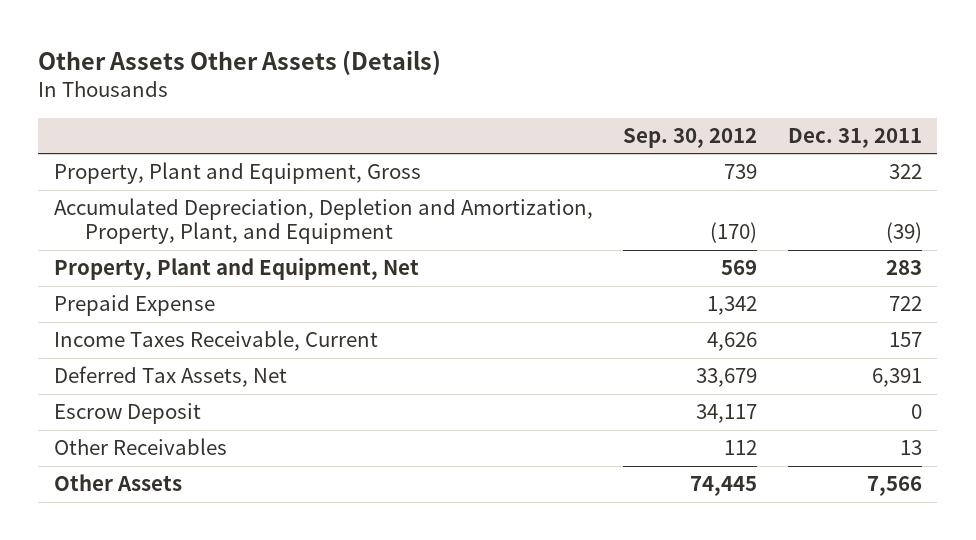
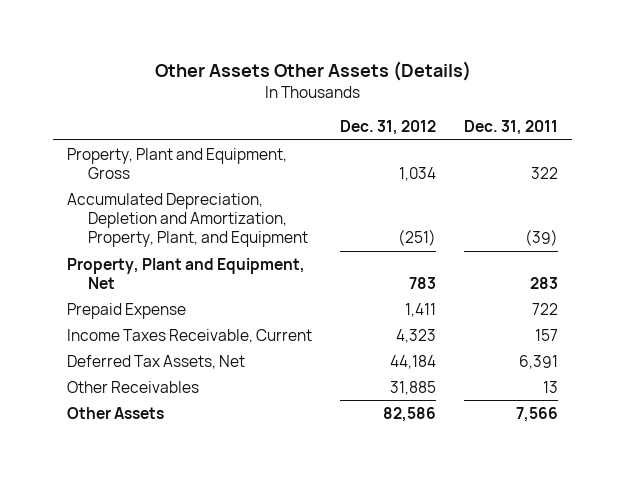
[623,127,758,148] Sep. 30, 2012 -> none
none -> [340,120,437,136] Dec. 31, 2012
[53,403,201,425] Escrow Deposit -> none

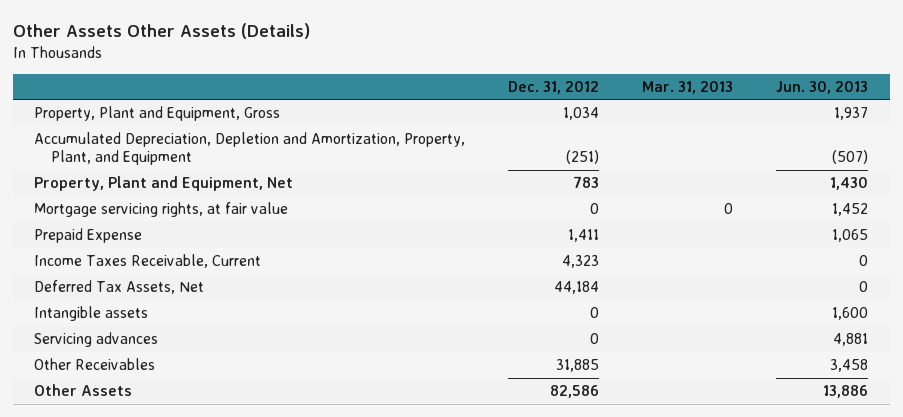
[464,120,559,136] Dec. 31, 2011 -> none
none -> [642,80,734,94] Mar. 31, 2013
none -> [776,80,869,94] Jun. 30, 2013
none -> [34,202,289,218] Mortgage servicing rights, at fair value
none -> [34,306,149,322] Intangible assets
none -> [34,332,159,348] Servicing advances

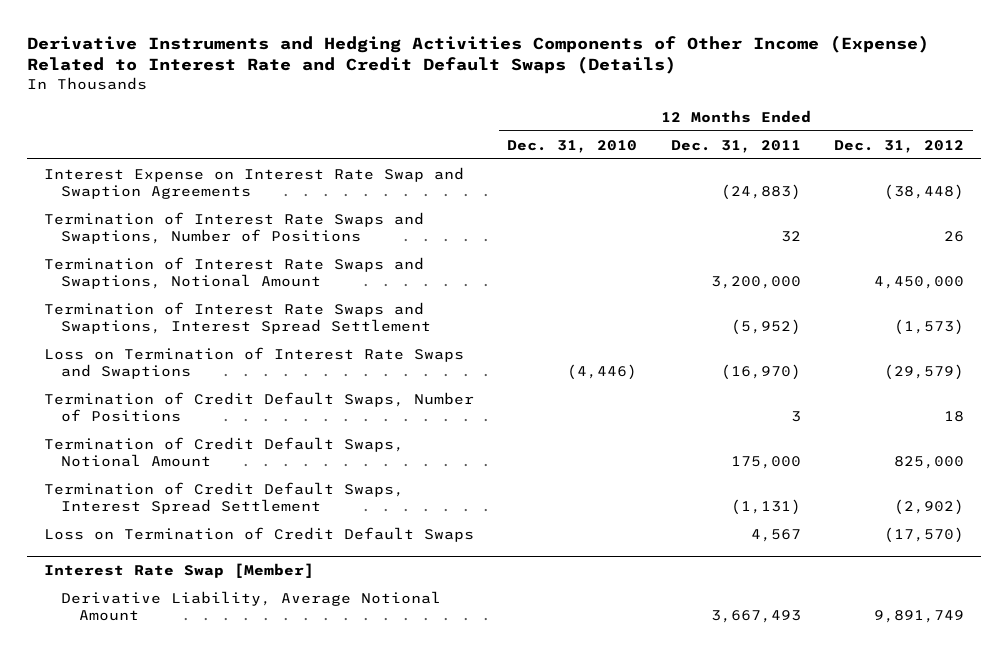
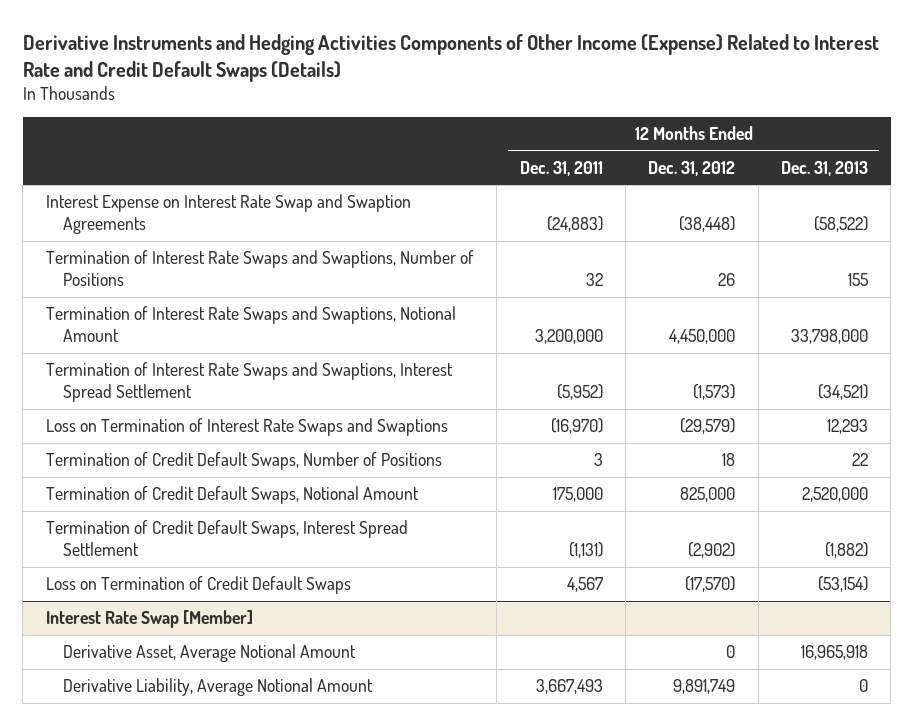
[507,139,638,153] Dec. 31, 2010 -> none
none -> [780,160,868,176] Dec. 31, 2013
none -> [62,644,356,663] Derivative Asset, Average Notional Amount

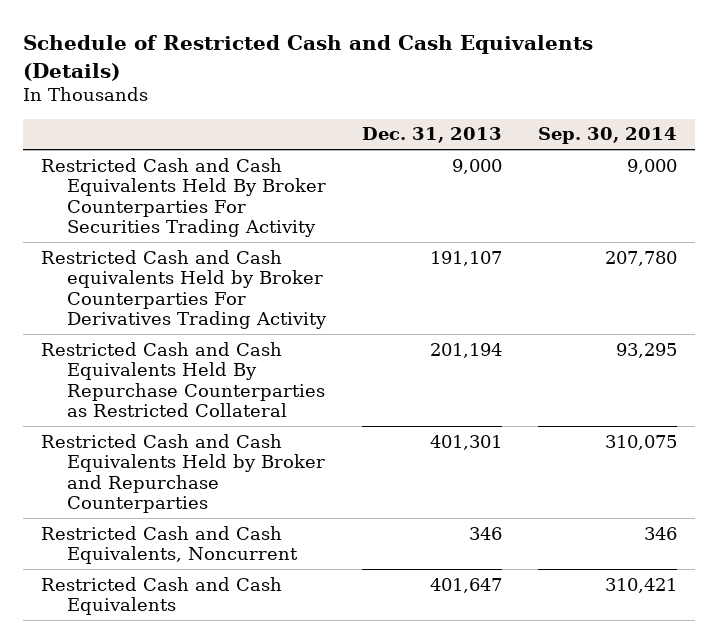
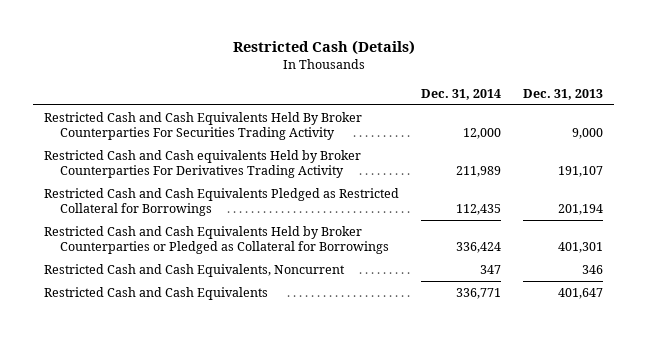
[23,35,594,81] Schedule of Restricted Cash and Cash Equivalents (Details) -> [232,40,415,56] Restricted Cash (Details)
[537,127,677,145] Sep. 30, 2014 -> none
none -> [421,88,502,100] Dec. 31, 2014
[41,341,325,418] Restricted Cash and Cash Equivalents Held By Repurchase Counterparties as Restricted Collateral -> [43,187,399,216] Restricted Cash and Cash Equivalents Pledged as Restricted Collateral for Borrowings
[41,433,325,514] Restricted Cash and Cash Equivalents Held by Broker and Repurchase Counterparties -> [43,225,389,254] Restricted Cash and Cash Equivalents Held by Broker Counterparties or Pledged as Collateral for Borrowings

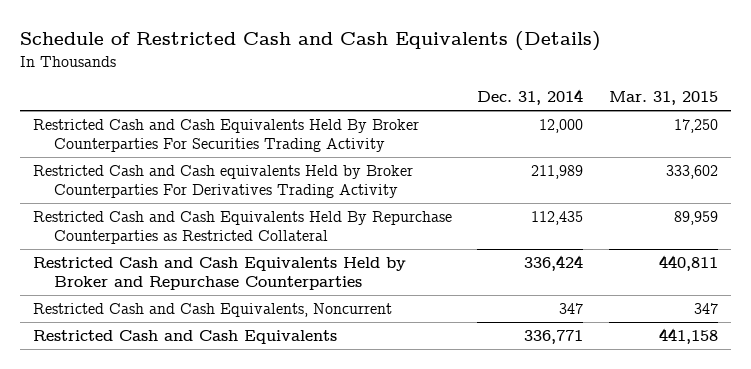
[232,40,415,56] Restricted Cash (Details) -> [19,31,601,52] Schedule of Restricted Cash and Cash Equivalents (Details)
[523,88,604,100] Dec. 31, 2013 -> none
none -> [609,91,719,106] Mar. 31, 2015
[43,187,399,216] Restricted Cash and Cash Equivalents Pledged as Restricted Collateral for Borrowings -> [32,211,452,245] Restricted Cash and Cash Equivalents Held By Repurchase Counterparties as Restricted Collateral
[43,225,389,254] Restricted Cash and Cash Equivalents Held by Broker Counterparties or Pledged as Collateral for Borrowings -> [32,257,406,291] Restricted Cash and Cash Equivalents Held by Broker and Repurchase Counterparties

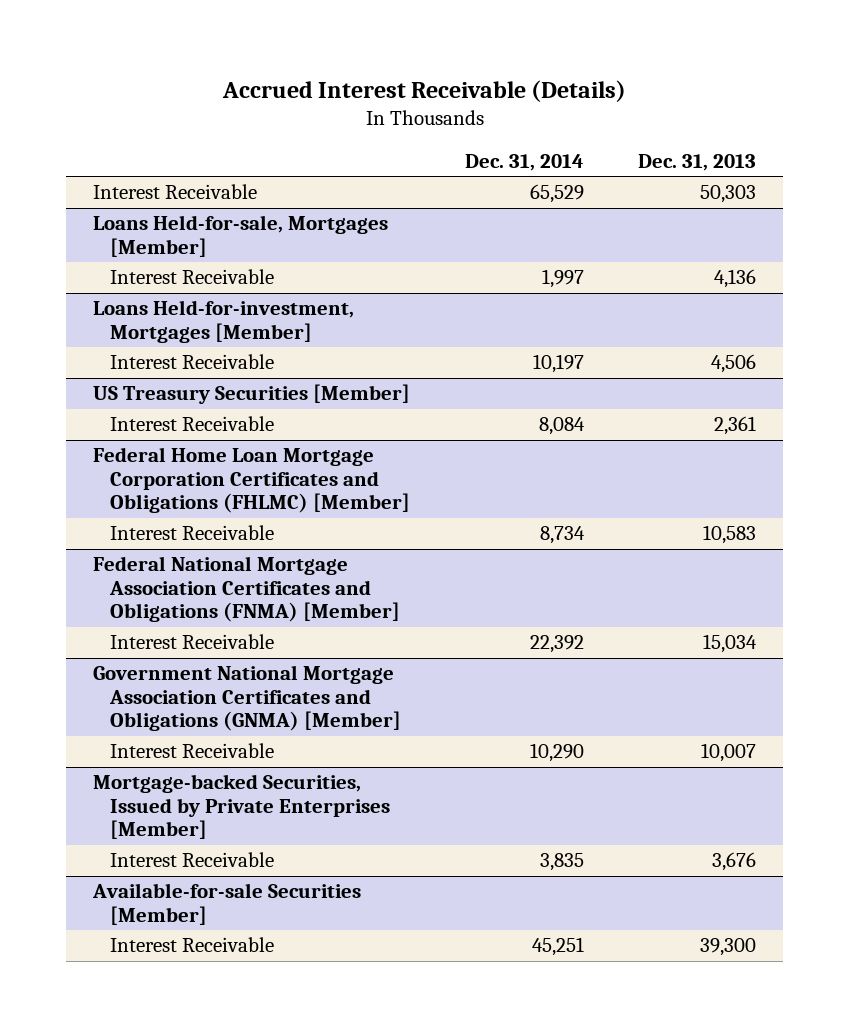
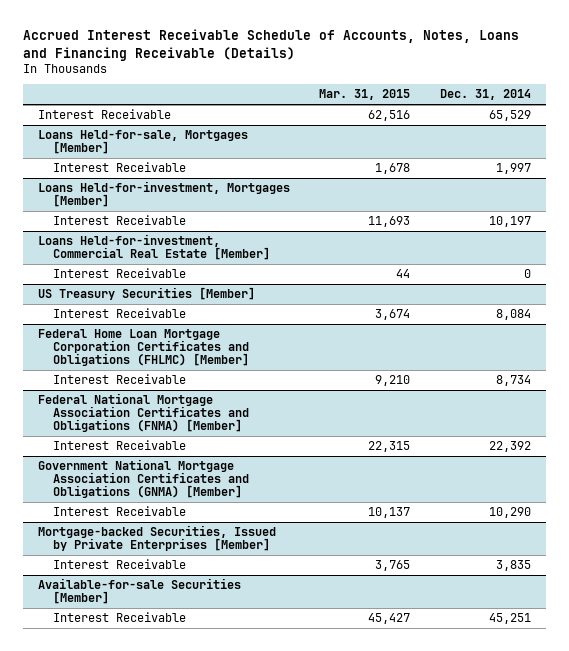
[221,79,626,102] Accrued Interest Receivable (Details) -> [22,29,519,61] Accrued Interest Receivable Schedule of Accounts, Notes, Loans and Financing Receivable (Details)
[637,153,756,171] Dec. 31, 2013 -> none
none -> [319,89,411,101] Mar. 31, 2015
none -> [37,234,270,261] Loans Held-for-investment, Commercial Real Estate [Member]
none -> [52,268,186,279] Interest Receivable

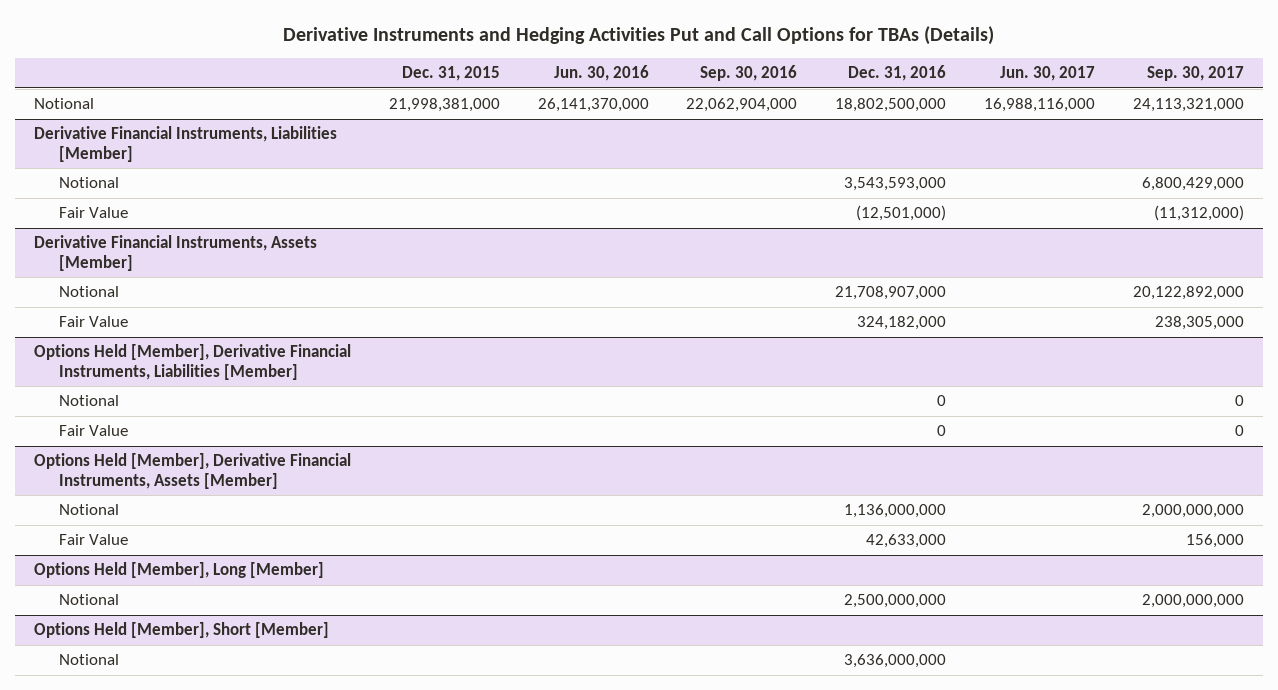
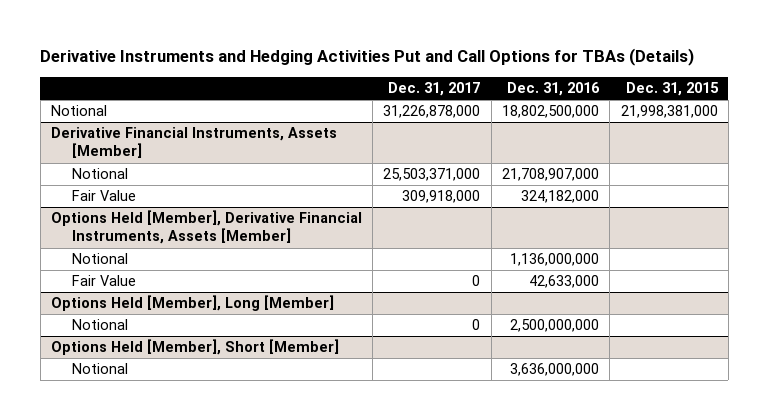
[553,65,649,82] Jun. 30, 2016 -> none
[700,65,798,82] Sep. 30, 2016 -> none
[1000,66,1096,82] Jun. 30, 2017 -> none
[1146,66,1244,82] Sep. 30, 2017 -> none
none -> [388,82,481,97] Dec. 31, 2017
[33,126,337,162] Derivative Financial Instruments, Liabilities [Member] -> none
[59,177,120,189] Notional -> none
[59,207,129,219] Fair Value -> none
[33,344,351,380] Options Held [Member], Derivative Financial Instruments, Liabilities [Member] -> none
[59,395,120,407] Notional -> none
[59,425,129,437] Fair Value -> none

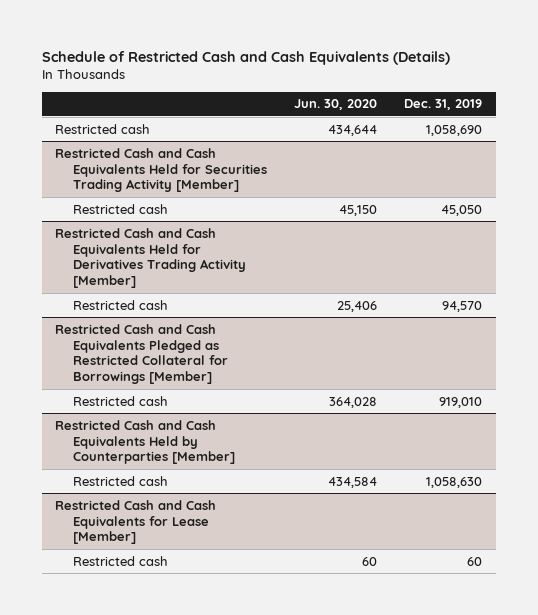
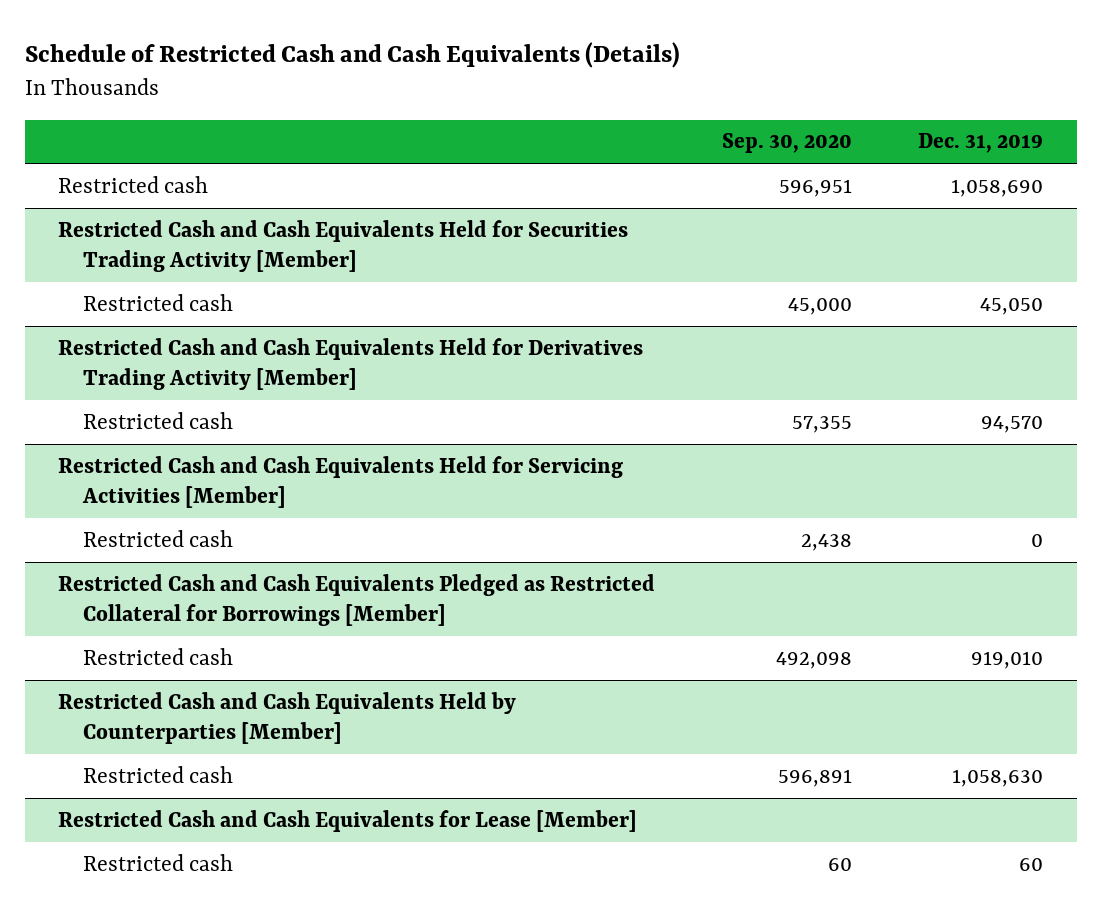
[294,99,378,111] Jun. 30, 2020 -> none
none -> [721,133,852,154] Sep. 30, 2020
none -> [57,455,623,508] Restricted Cash and Cash Equivalents Held for Servicing Activities [Member]
none -> [83,529,234,547] Restricted cash

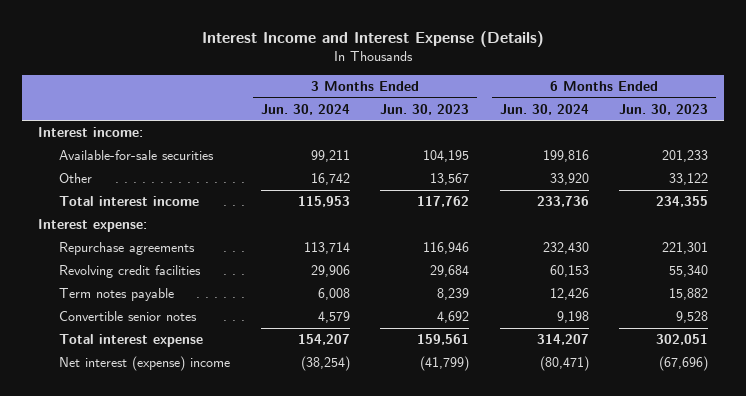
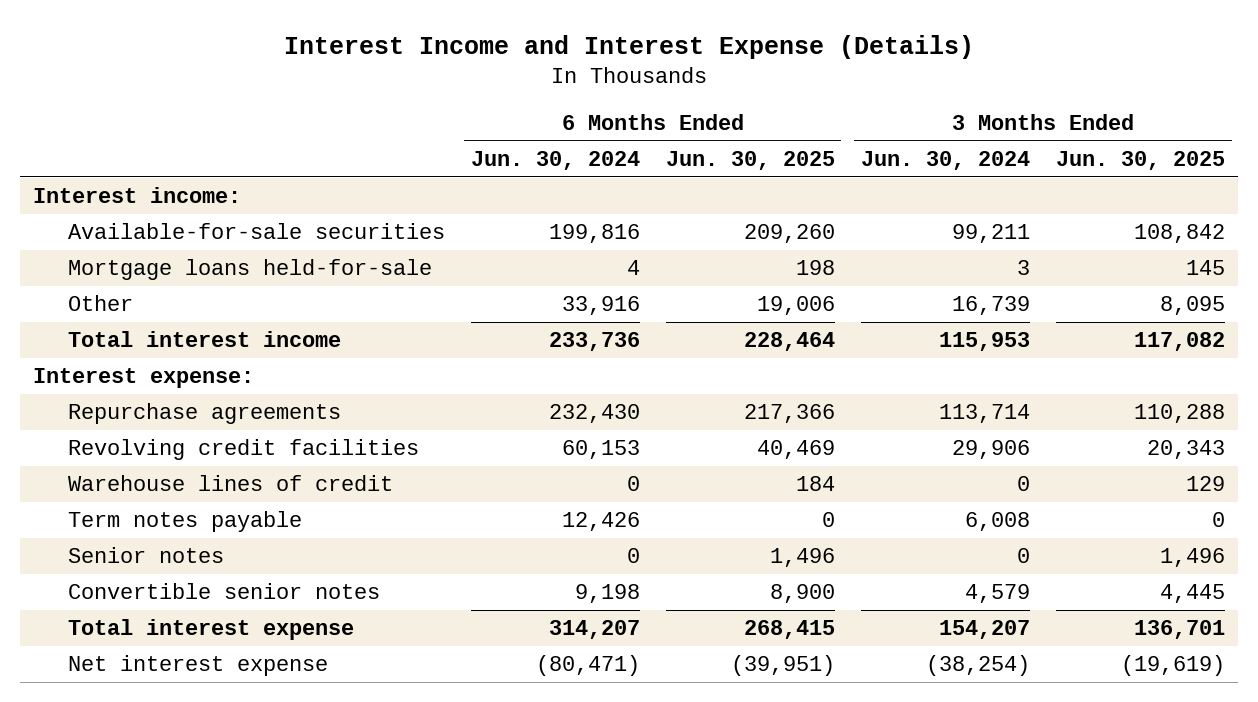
[380,103,470,115] Jun. 30, 2023 -> none
[619,103,709,115] Jun. 30, 2023 -> none
none -> [665,151,835,171] Jun. 30, 2025
none -> [1056,151,1226,171] Jun. 30, 2025
none -> [67,259,432,281] Mortgage loans held-for-sale
[310,173,350,186] 16,742 -> [951,296,1030,316] 16,739
[549,173,589,186] 33,920 -> [561,296,640,316] 33,916
none -> [67,475,393,492] Warehouse lines of credit
none -> [67,547,224,564] Senior notes
[58,356,230,372] Net interest (expense) income -> [67,655,328,677] Net interest expense

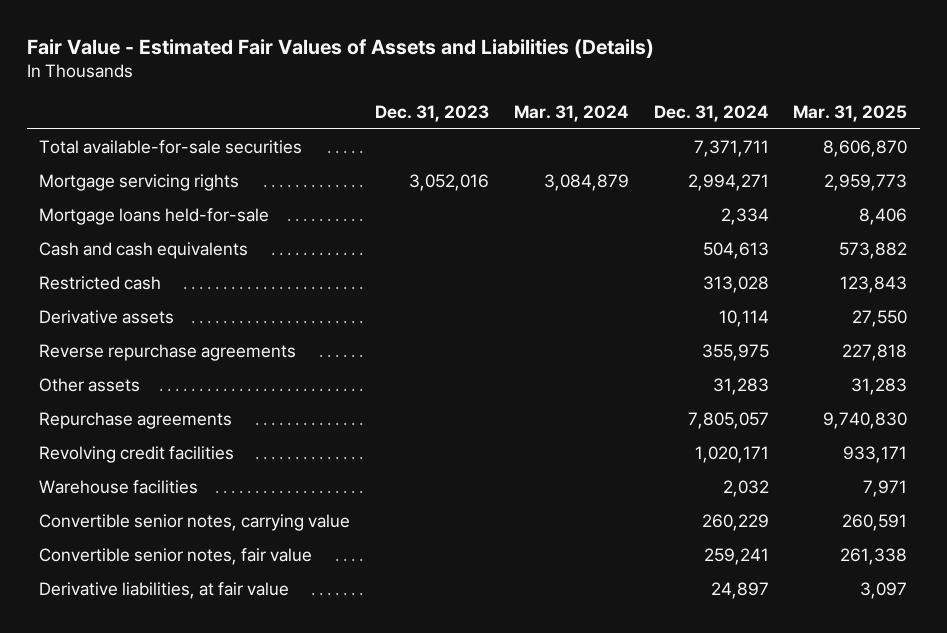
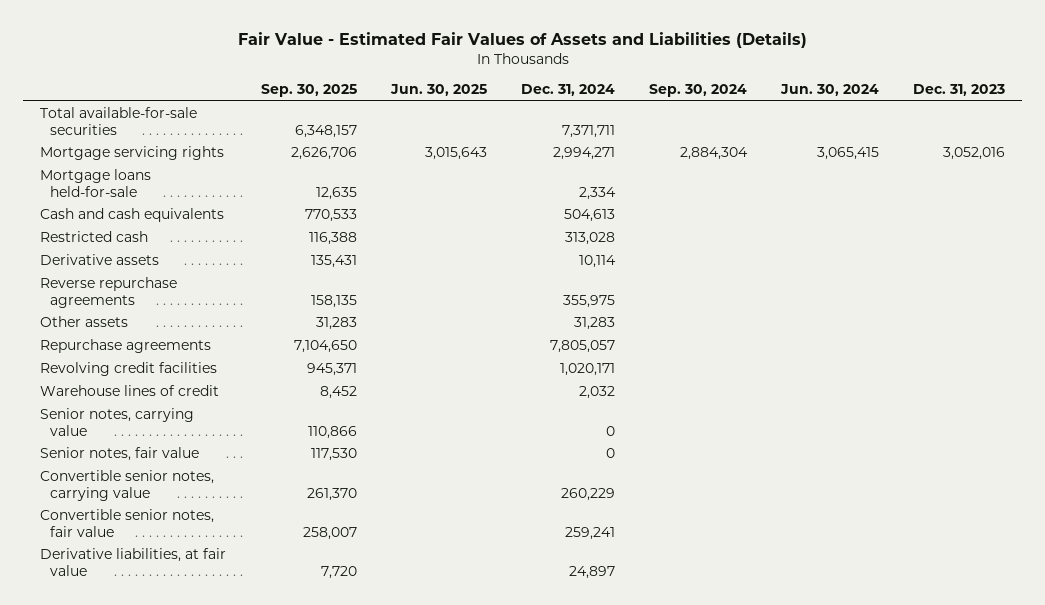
[513,105,629,123] Mar. 31, 2024 -> none
[793,105,908,123] Mar. 31, 2025 -> none
none -> [260,83,357,97] Sep. 30, 2025
none -> [389,83,487,96] Jun. 30, 2025
none -> [648,83,747,97] Sep. 30, 2024
none -> [779,83,879,96] Jun. 30, 2024
[39,480,199,495] Warehouse facilities -> [40,385,220,397] Warehouse lines of credit
none -> [40,408,195,436] Senior notes, carrying value
none -> [40,447,200,462] Senior notes, fair value

